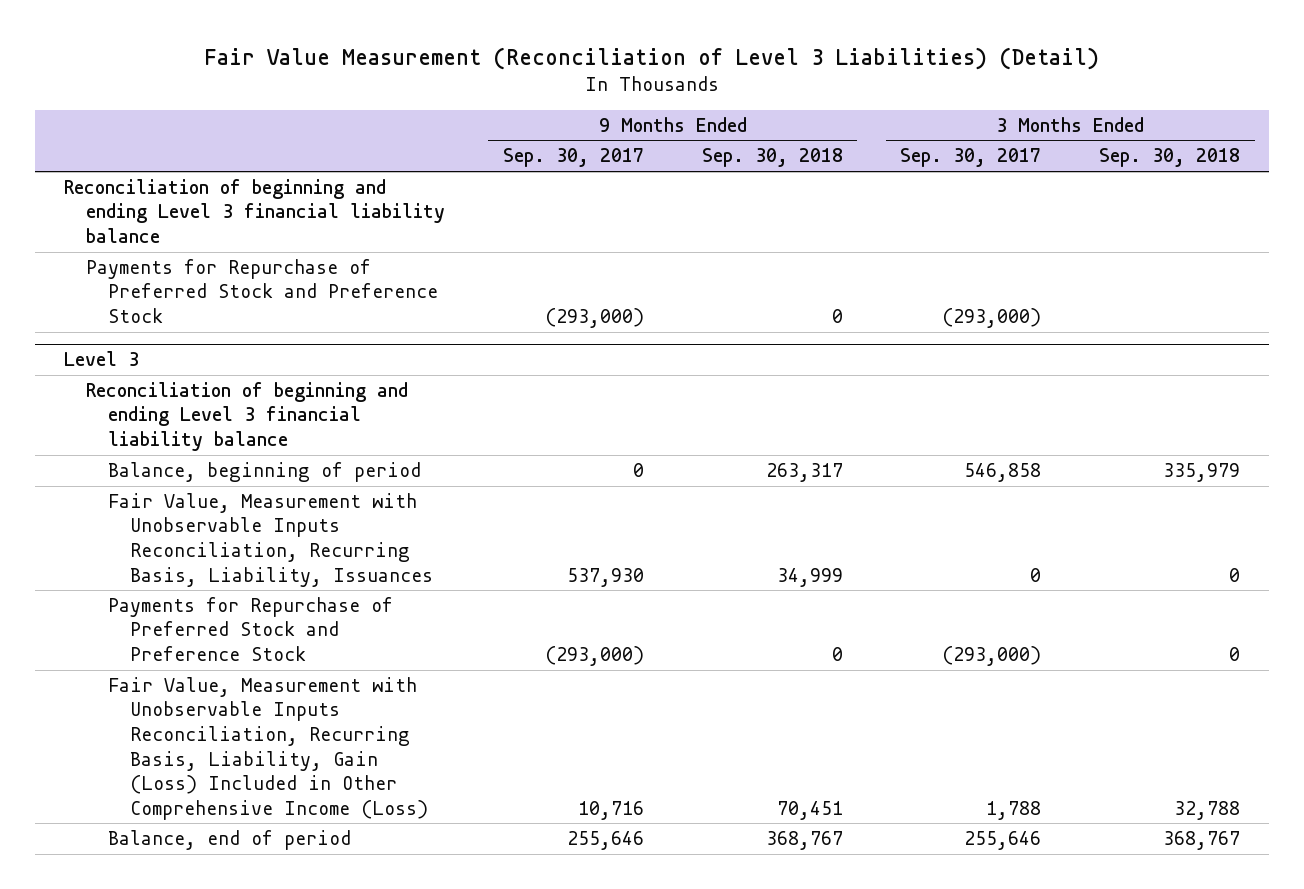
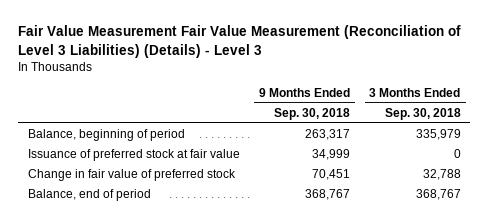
[203,46,1099,70] Fair Value Measurement (Reconciliation of Level 3 Liabilities) (Detail) -> [18,25,462,58] Fair Value Measurement Fair Value Measurement (Reconciliation of Level 3 Liabilities) (Details) - Level 3
[502,148,644,168] Sep. 30, 2017 -> none
[900,148,1042,168] Sep. 30, 2017 -> none
[63,178,445,244] Reconciliation of beginning and ending Level 3 financial liability balance -> none
[85,258,438,324] Payments for Repurchase of Preferred Stock and Preference Stock -> none
[63,351,139,367] Level 3 -> none
[85,381,408,452] Reconciliation of beginning and ending Level 3 financial liability balance -> none
[107,596,393,662] Payments for Repurchase of Preferred Stock and Preference Stock -> none
[107,492,434,587] Fair Value, Measurement with Unobservable Inputs Reconciliation, Recurring Basis, Liability, Issuances -> [27,149,240,162] Issuance of preferred stock at fair value
[107,676,429,820] Fair Value, Measurement with Unobservable Inputs Reconciliation, Recurring Basis, Liability, Gain (Loss) Included in Other Comprehensive Income (Loss) -> [27,169,236,182] Change in fair value of preferred stock

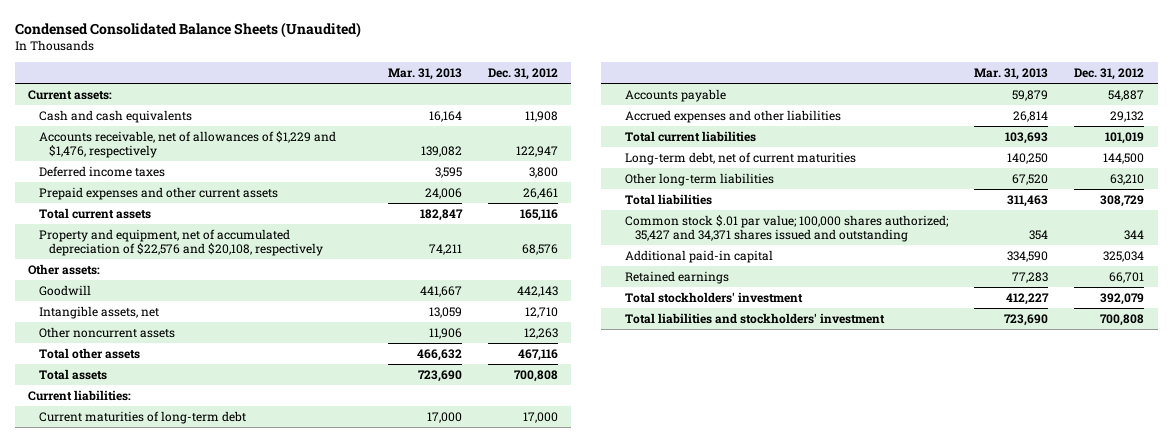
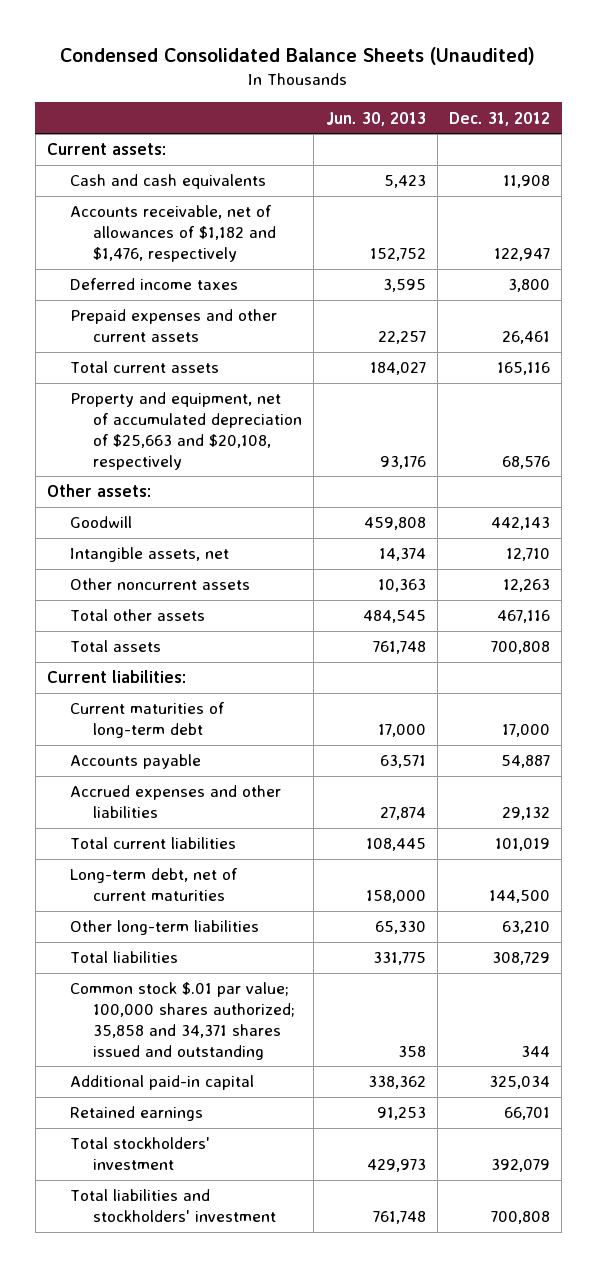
[387,67,462,80] Mar. 31, 2013 -> none
none -> [325,111,426,126] Jun. 30, 2013
[38,130,336,159] Accounts receivable, net of allowances of $1,229 and $1,476, respectively -> [70,205,277,262] Accounts receivable, net of allowances of $1,182 and $1,476, respectively
[38,228,323,257] Property and equipment, net of accumulated depreciation of $22,576 and $20,108, respectively -> [70,392,303,470] Property and equipment, net of accumulated depreciation of $25,663 and $20,108, respectively
[624,214,949,243] Common stock $.01 par value; 100,000 shares authorized; 35,427 and 34,371 shares issued and outstanding -> [70,982,296,1060] Common stock $.01 par value; 100,000 shares authorized; 35,858 and 34,371 shares issued and outstanding

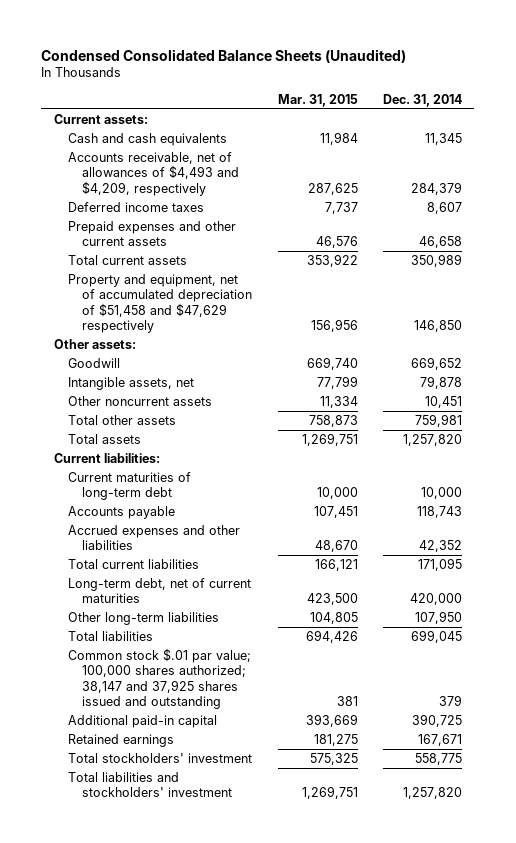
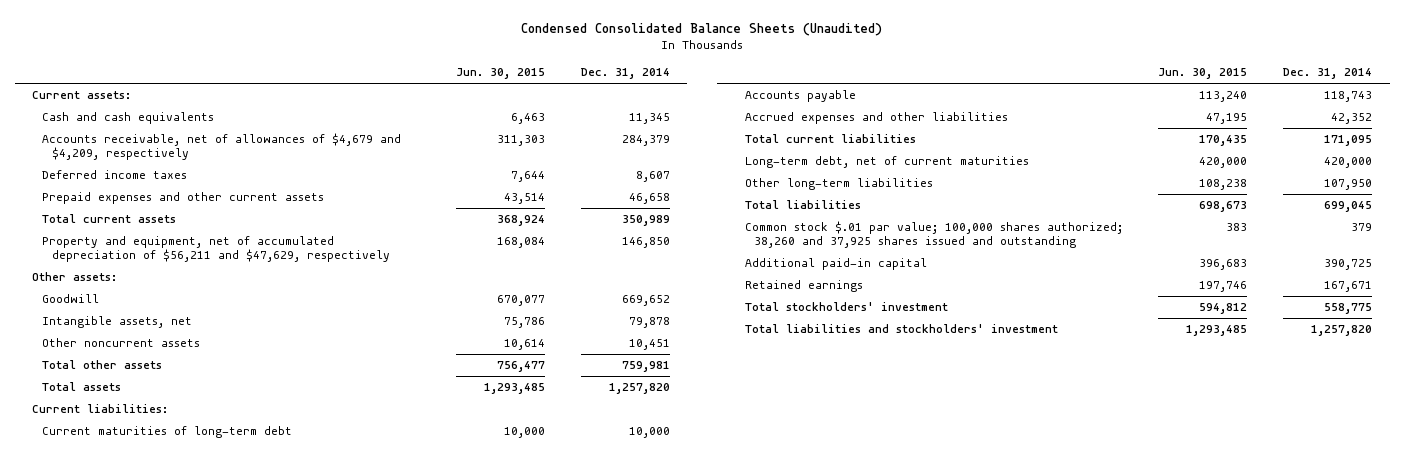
[277,93,358,107] Mar. 31, 2015 -> none
none -> [455,68,545,80] Jun. 30, 2015
[68,152,240,196] Accounts receivable, net of allowances of $4,493 and $4,209, respectively -> [42,133,402,161] Accounts receivable, net of allowances of $4,679 and $4,209, respectively
[68,274,253,333] Property and equipment, net of accumulated depreciation of $51,458 and $47,629 respectively -> [42,236,390,263] Property and equipment, net of accumulated depreciation of $56,211 and $47,629, respectively
[68,648,252,709] Common stock $.01 par value; 100,000 shares authorized; 38,147 and 37,925 shares issued and outstanding -> [744,221,1123,249] Common stock $.01 par value; 100,000 shares authorized; 38,260 and 37,925 shares issued and outstanding

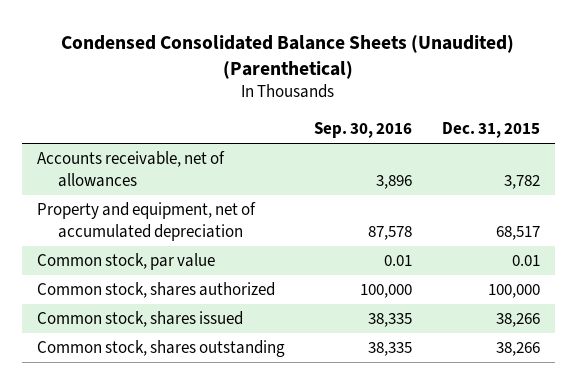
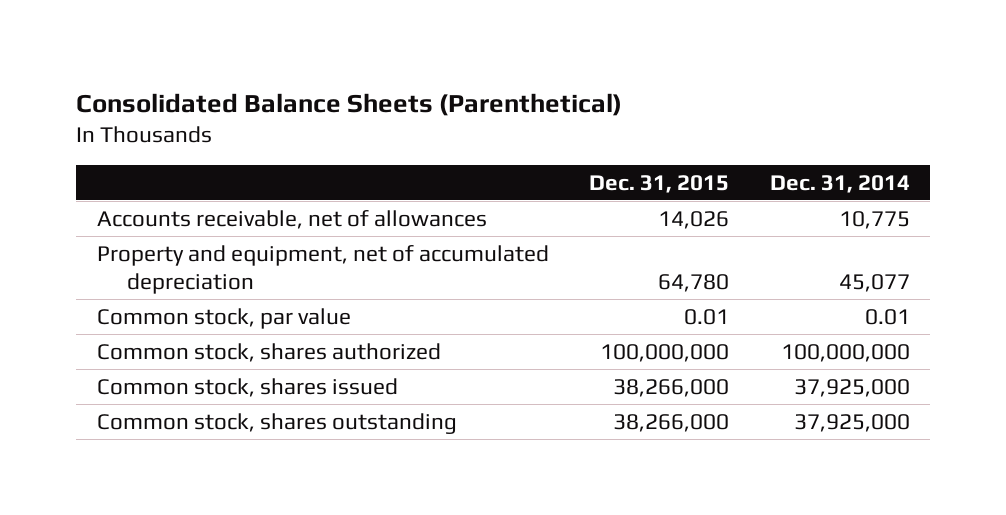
[61,34,515,79] Condensed Consolidated Balance Sheets (Unaudited) (Parenthetical) -> [76,92,623,116] Consolidated Balance Sheets (Parenthetical)
[314,122,413,139] Sep. 30, 2016 -> none
none -> [769,174,910,193] Dec. 31, 2014
[503,174,540,189] 3,782 -> [658,210,730,229] 14,026
[495,225,540,240] 68,517 -> [658,274,730,293] 64,780
[487,284,540,299] 100,000 -> [600,343,730,362] 100,000,000
[495,313,540,328] 38,266 -> [613,378,730,397] 38,266,000
[495,342,540,357] 38,266 -> [613,413,730,432] 38,266,000

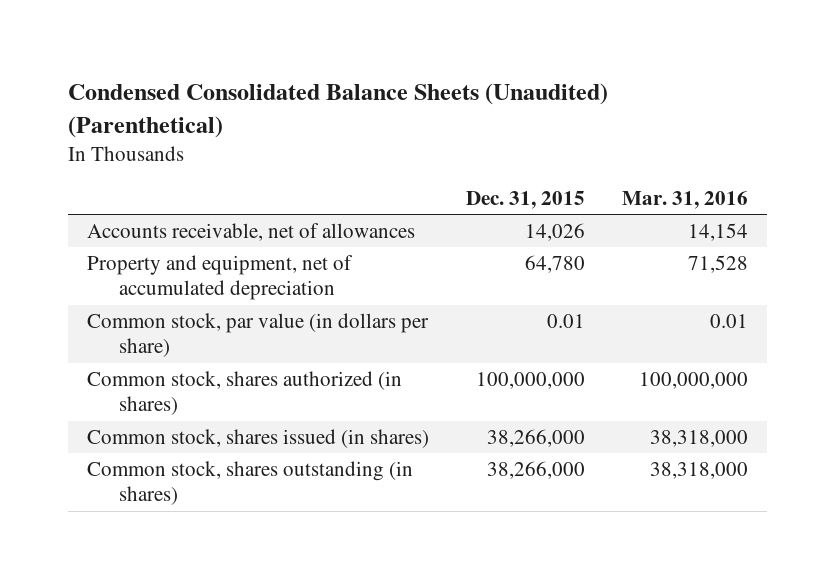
[76,92,623,116] Consolidated Balance Sheets (Parenthetical) -> [67,83,608,138] Condensed Consolidated Balance Sheets (Unaudited) (Parenthetical)
[769,174,910,193] Dec. 31, 2014 -> none
none -> [622,191,749,210] Mar. 31, 2016
[96,307,351,329] Common stock, par value -> [86,313,429,358] Common stock, par value (in dollars per share)
[96,342,441,362] Common stock, shares authorized -> [86,371,402,416] Common stock, shares authorized (in shares)
[96,377,398,397] Common stock, shares issued -> [86,429,429,449] Common stock, shares issued (in shares)
[96,412,457,434] Common stock, shares outstanding -> [86,461,413,506] Common stock, shares outstanding (in shares)

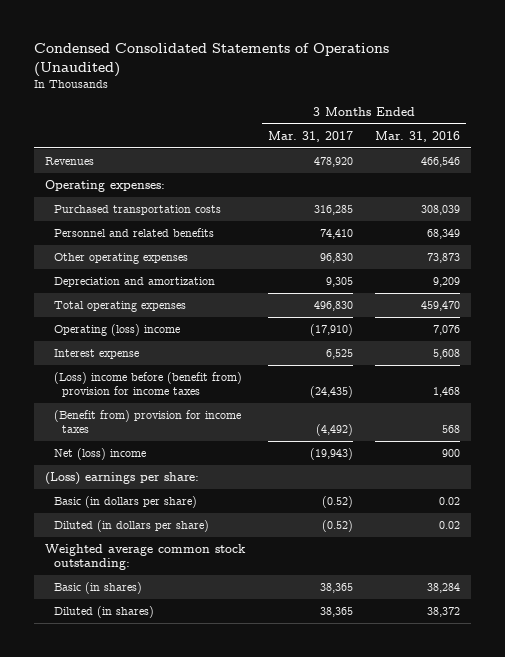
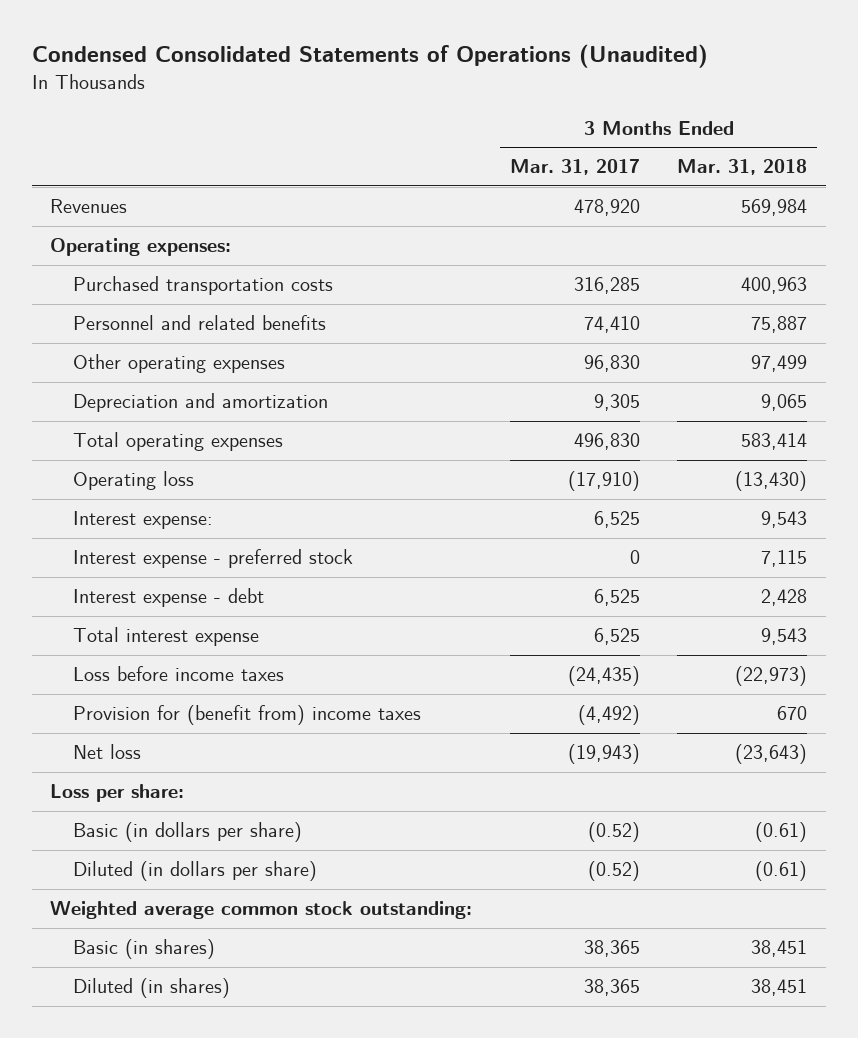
[375,130,461,142] Mar. 31, 2016 -> none
none -> [677,159,808,176] Mar. 31, 2018
[53,324,180,337] Operating (loss) income -> [72,471,194,491] Operating loss
[53,349,139,360] Interest expense -> [72,511,213,530] Interest expense:
none -> [72,549,353,569] Interest expense - preferred stock
none -> [72,588,264,608] Interest expense - debt
none -> [72,627,259,647] Total interest expense
[53,372,242,398] (Loss) income before (benefit from) provision for income taxes -> [72,666,284,682] Loss before income taxes
[53,410,241,434] (Benefit from) provision for income taxes -> [72,705,421,726] Provision for (benefit from) income taxes
[53,448,146,461] Net (loss) income -> [72,744,141,760] Net loss
[44,472,199,486] (Loss) earnings per share: -> [50,784,185,803] Loss per share:

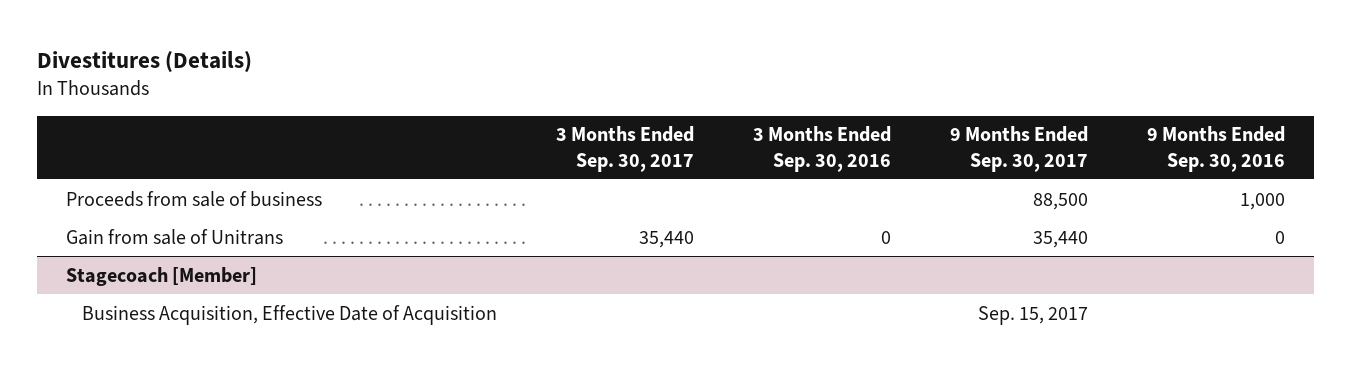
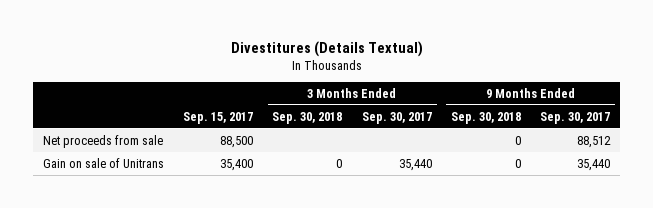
[36,51,252,74] Divestitures (Details) -> [230,40,423,57] Divestitures (Details Textual)
[752,126,891,172] 3 Months Ended Sep. 30, 2016 -> none
[1146,126,1285,172] 9 Months Ended Sep. 30, 2016 -> none
none -> [183,111,254,124] Sep. 15, 2017
none -> [272,111,343,124] Sep. 30, 2018
none -> [451,111,522,124] Sep. 30, 2018
[66,266,258,286] Stagecoach [Member] -> none
[81,304,497,325] Business Acquisition, Effective Date of Acquisition -> none
[66,190,323,207] Proceeds from sale of business -> [42,134,163,148] Net proceeds from sale
[1032,192,1088,210] 88,500 -> [577,135,612,148] 88,512
[66,228,284,245] Gain from sale of Unitrans -> [42,157,164,168] Gain on sale of Unitrans

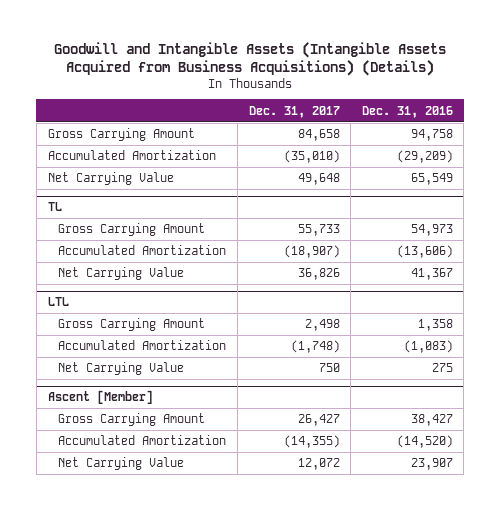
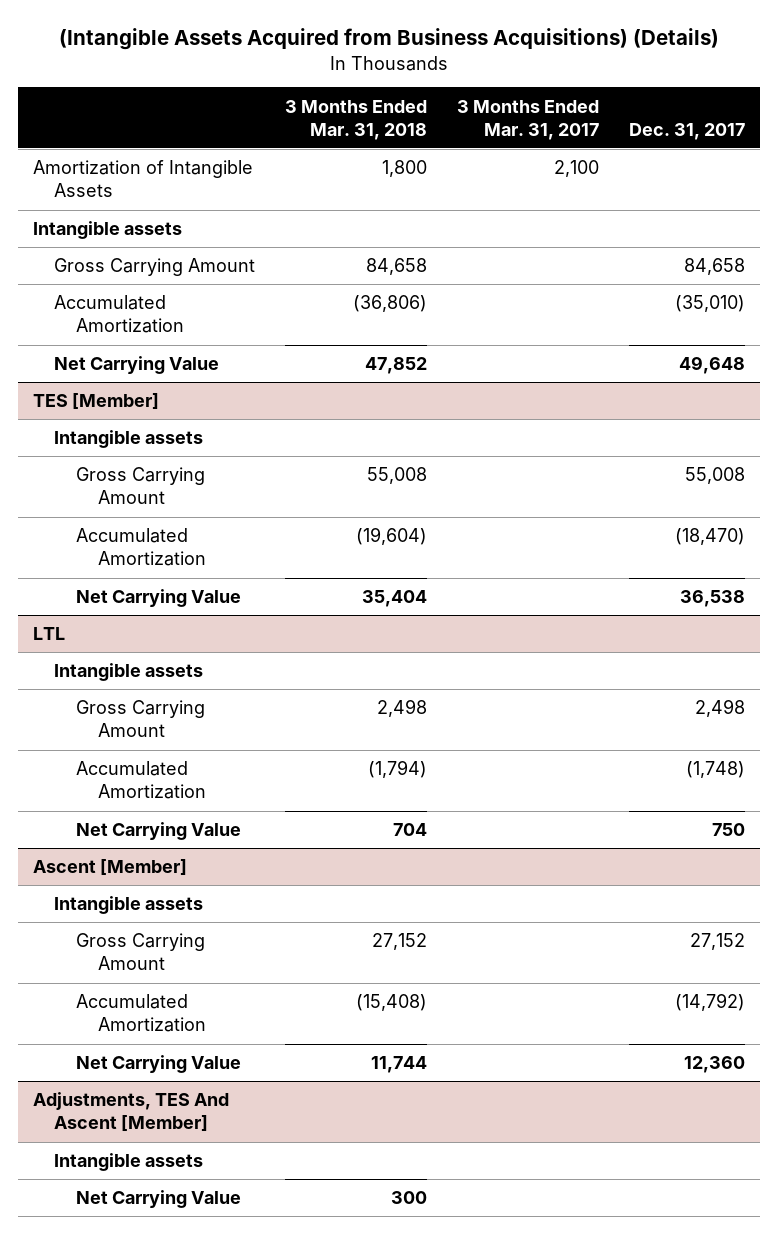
[54,42,447,77] Goodwill and Intangible Assets (Intangible Assets Acquired from Business Acquisitions) (Details) -> [58,28,719,51] (Intangible Assets Acquired from Business Acquisitions) (Details)
[361,105,453,118] Dec. 31, 2016 -> none
none -> [285,99,428,140] 3 Months Ended Mar. 31, 2018
none -> [457,99,600,140] 3 Months Ended Mar. 31, 2017
none -> [32,160,253,198] Amortization of Intangible Assets
none -> [32,221,182,240] Intangible assets
[47,202,62,212] TL -> none
none -> [32,393,159,411] TES [Member]
none -> [54,430,204,449] Intangible assets
[297,224,340,237] 55,733 -> [684,467,745,485] 55,008
[283,245,340,259] (18,907) -> [674,528,745,546] (18,470)
[297,268,340,281] 36,826 -> [679,590,745,608] 36,538
none -> [54,663,204,682] Intangible assets
none -> [54,896,204,915] Intangible assets
[297,414,340,427] 26,427 -> [689,933,745,951] 27,152
[283,435,340,449] (14,355) -> [674,993,745,1012] (14,792)
[297,458,340,471] 12,072 -> [683,1056,745,1074] 12,360
none -> [32,1092,229,1133] Adjustments, TES And Ascent [Member]
none -> [54,1153,204,1172] Intangible assets
none -> [76,1190,242,1209] Net Carrying Value

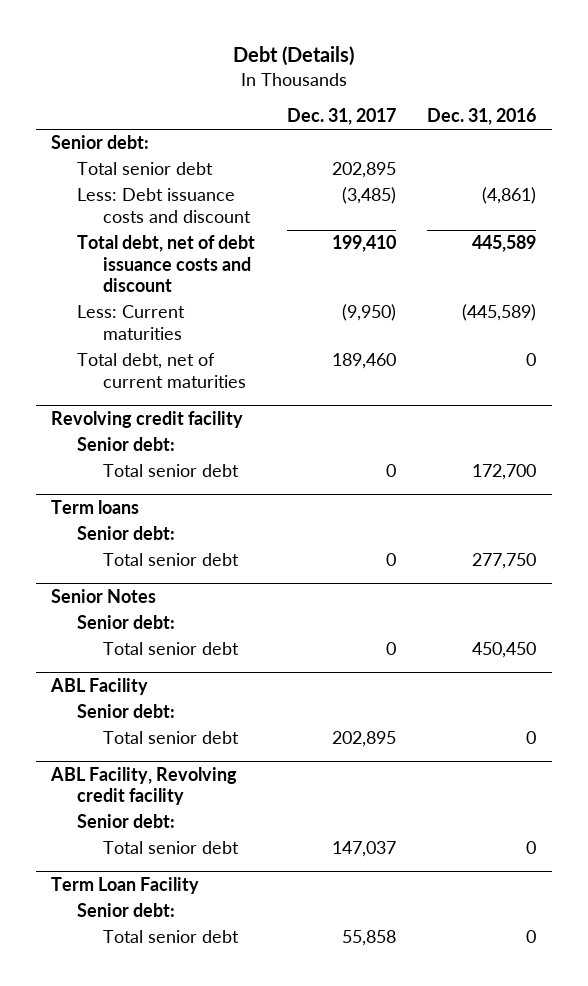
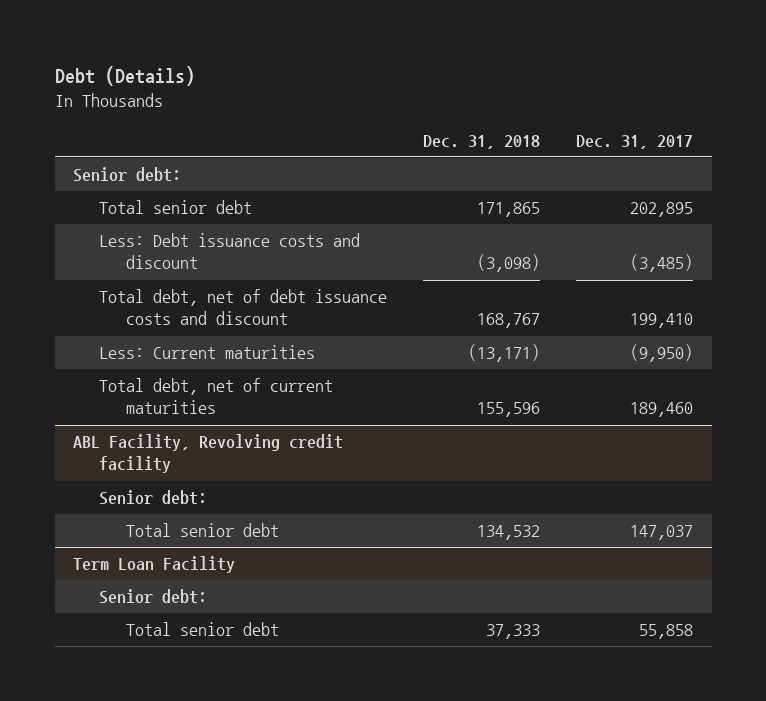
[427,108,537,126] Dec. 31, 2016 -> none
none -> [423,134,541,149] Dec. 31, 2018
[51,411,244,429] Revolving credit facility -> none
[77,437,176,452] Senior debt: -> none
[103,464,240,478] Total senior debt -> none
[51,500,140,515] Term loans -> none
[77,526,176,541] Senior debt: -> none
[103,553,240,567] Total senior debt -> none
[51,589,157,604] Senior Notes -> none
[77,615,176,630] Senior debt: -> none
[103,642,240,656] Total senior debt -> none
[50,678,149,696] ABL Facility -> none
[77,704,176,719] Senior debt: -> none
[103,731,240,745] Total senior debt -> none

